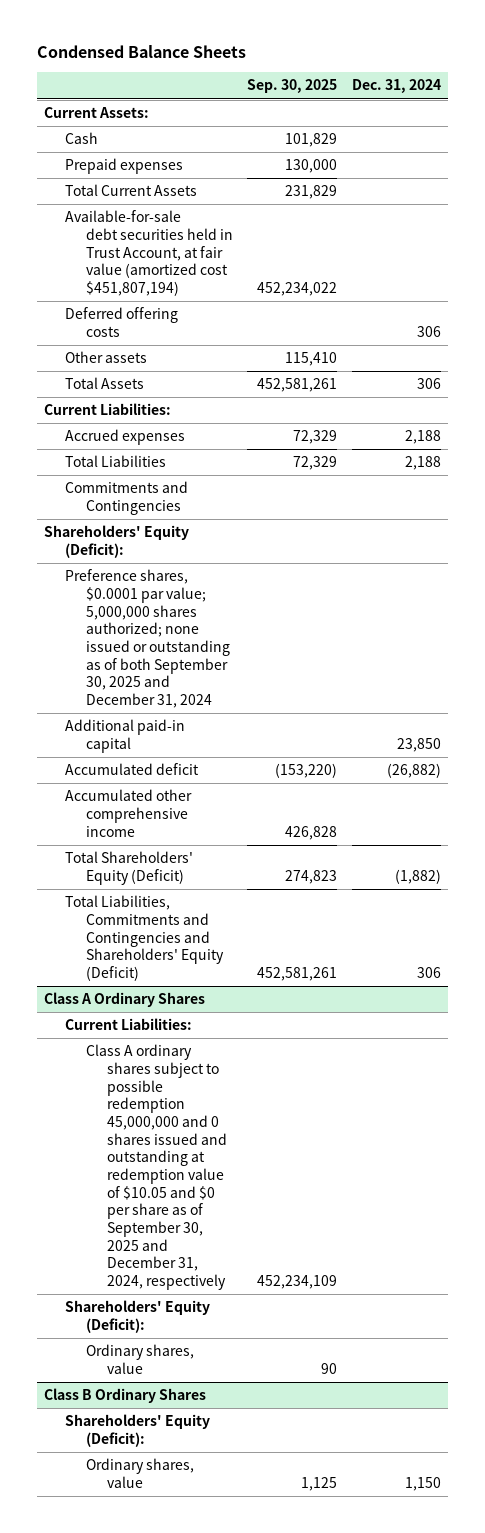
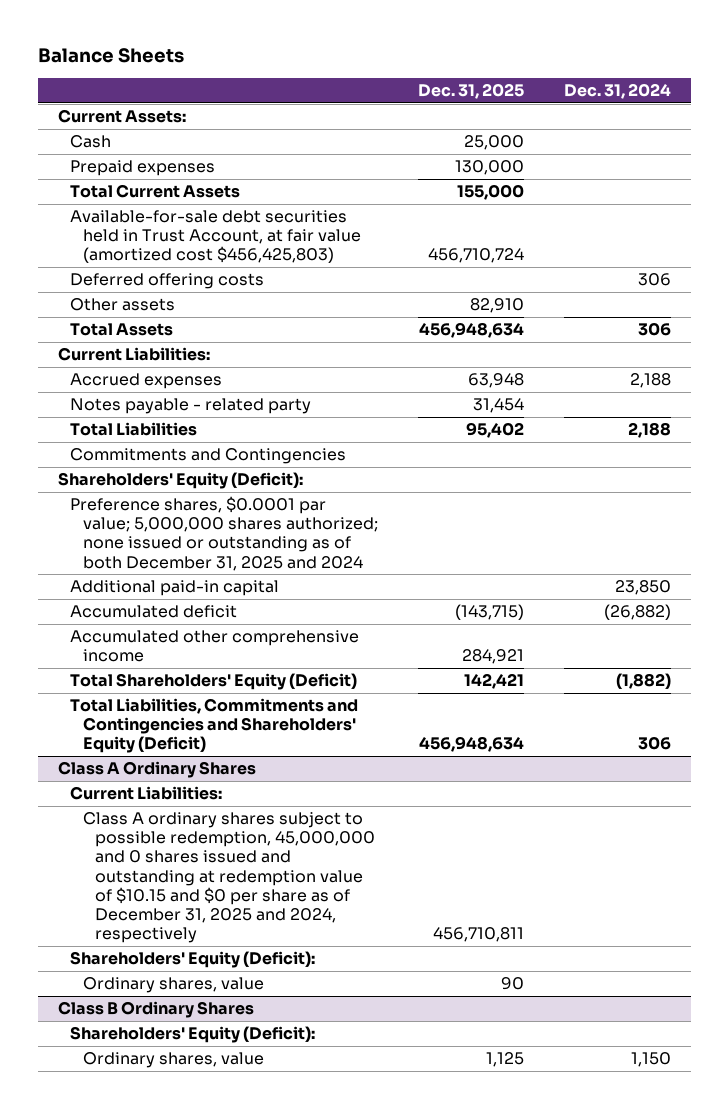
[37,45,247,59] Condensed Balance Sheets -> [37,48,184,64] Balance Sheets
[247,79,338,94] Sep. 30, 2025 -> none
none -> [417,83,524,100] Dec. 31, 2025
[65,210,234,296] Available-for-sale debt securities held in Trust Account, at fair value (amortized cost $451,807,194) -> [70,210,361,264] Available-for-sale debt securities held in Trust Account, at fair value (amortized cost $456,425,803)
none -> [70,398,312,415] Notes payable - related party
[65,569,231,709] Preference shares, $0.0001 par value; 5,000,000 shares authorized; none issued or outstanding as of both September 30, 2025 and December 31, 2024 -> [70,496,378,571] Preference shares, $0.0001 par value; 5,000,000 shares authorized; none issued or outstanding as of both December 31, 2025 and 2024
[86,1044,227,1291] Class A ordinary shares subject to possible redemption 45,000,000 and 0 shares issued and outstanding at redemption value of $10.05 and $0 per share as of September 30, 2025 and December 31, 2024, respectively -> [82,812,376,944] Class A ordinary shares subject to possible redemption, 45,000,000 and 0 shares issued and outstanding at redemption value of $10.15 and $0 per share as of December 31, 2025 and 2024, respectively

